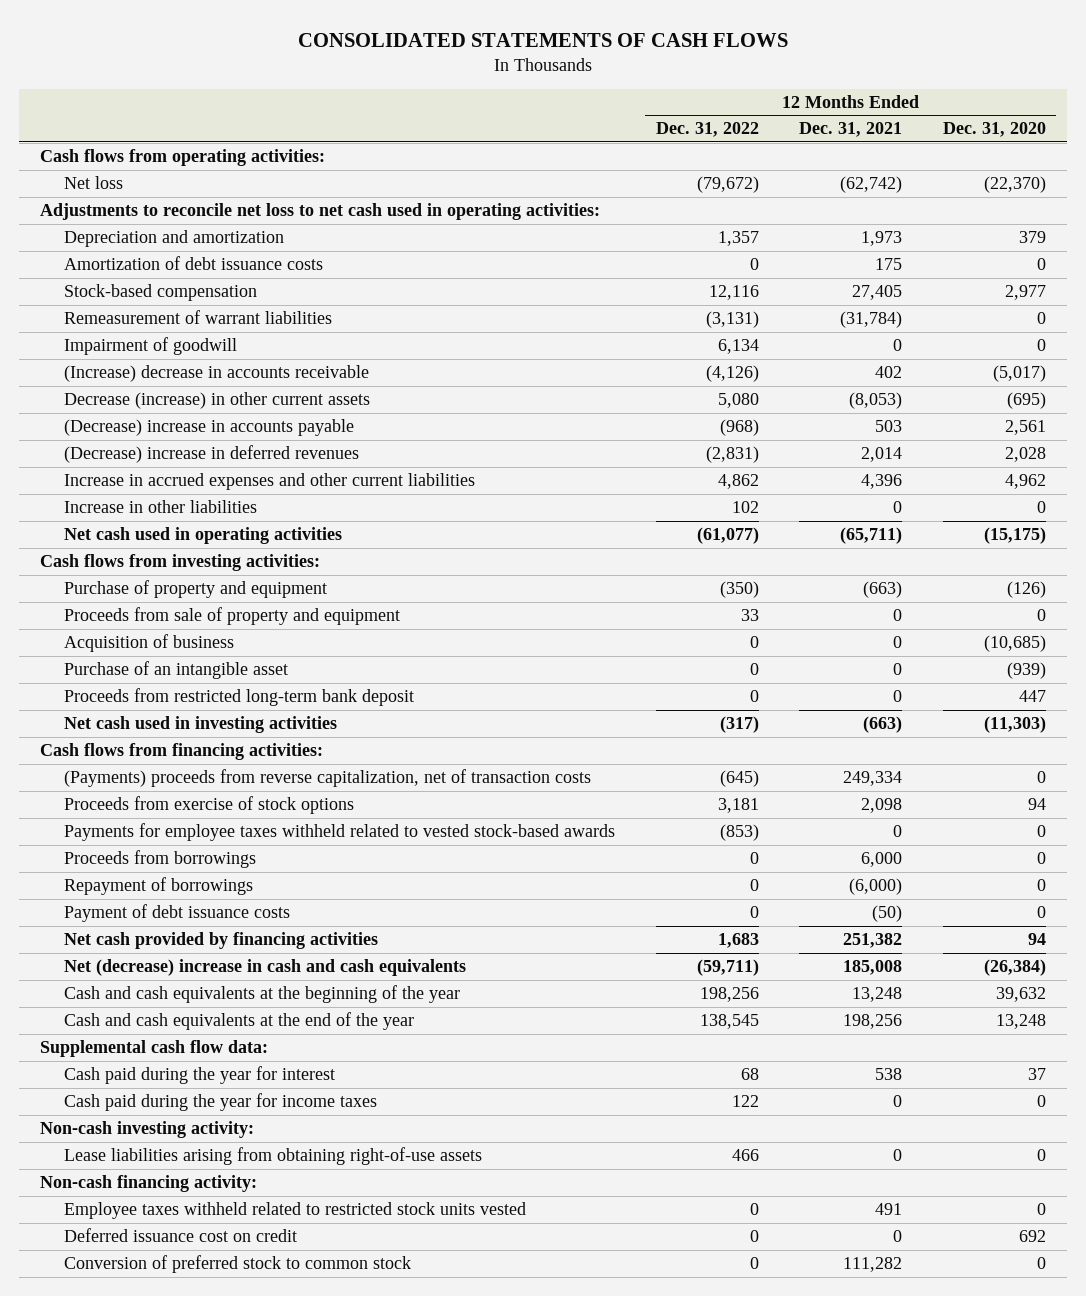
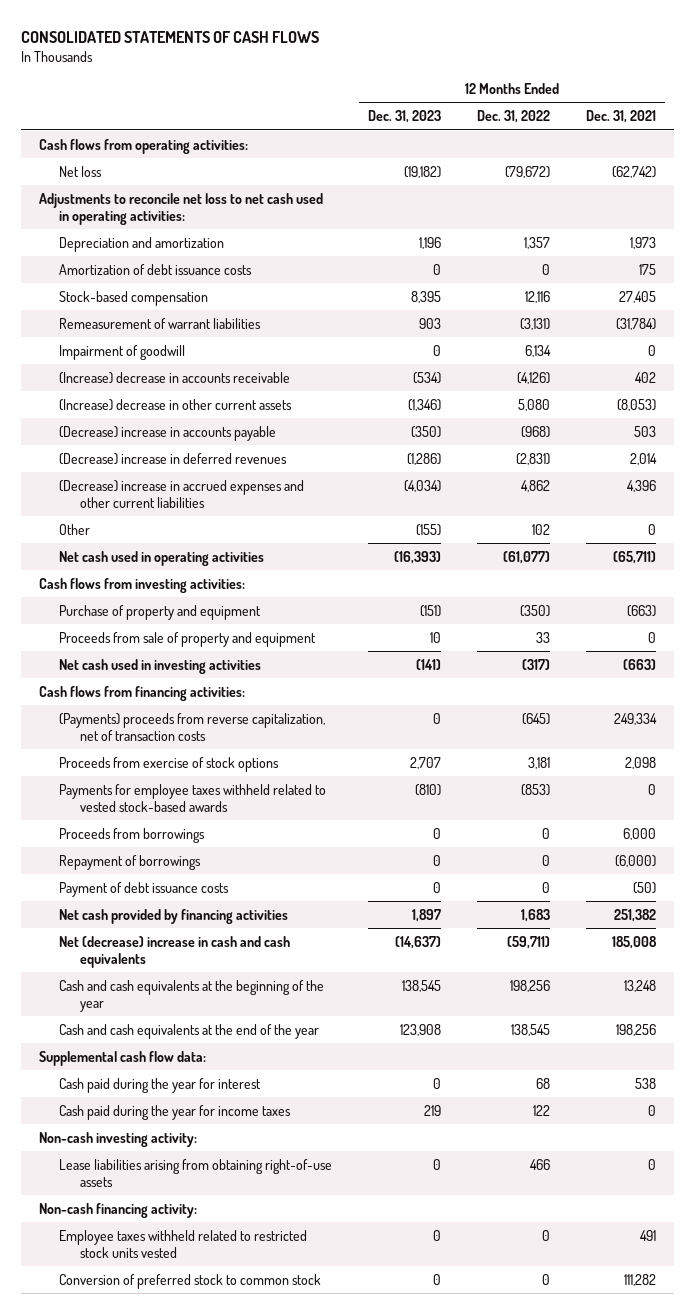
[943,122,1047,138] Dec. 31, 2020 -> none
none -> [368,110,442,124] Dec. 31, 2023
[63,392,370,410] Decrease (increase) in other current assets -> [59,398,293,411] (Increase) decrease in other current assets
[63,473,475,491] Increase in accrued expenses and other current liabilities -> [59,479,305,508] (Decrease) increase in accrued expenses and other current liabilities
[63,500,257,514] Increase in other liabilities -> [59,523,91,535] Other
[63,634,234,653] Acquisition of business -> none
[63,661,288,680] Purchase of an intangible asset -> none
[63,688,414,707] Proceeds from restricted long-term bank deposit -> none
[63,1228,297,1243] Deferred issuance cost on credit -> none

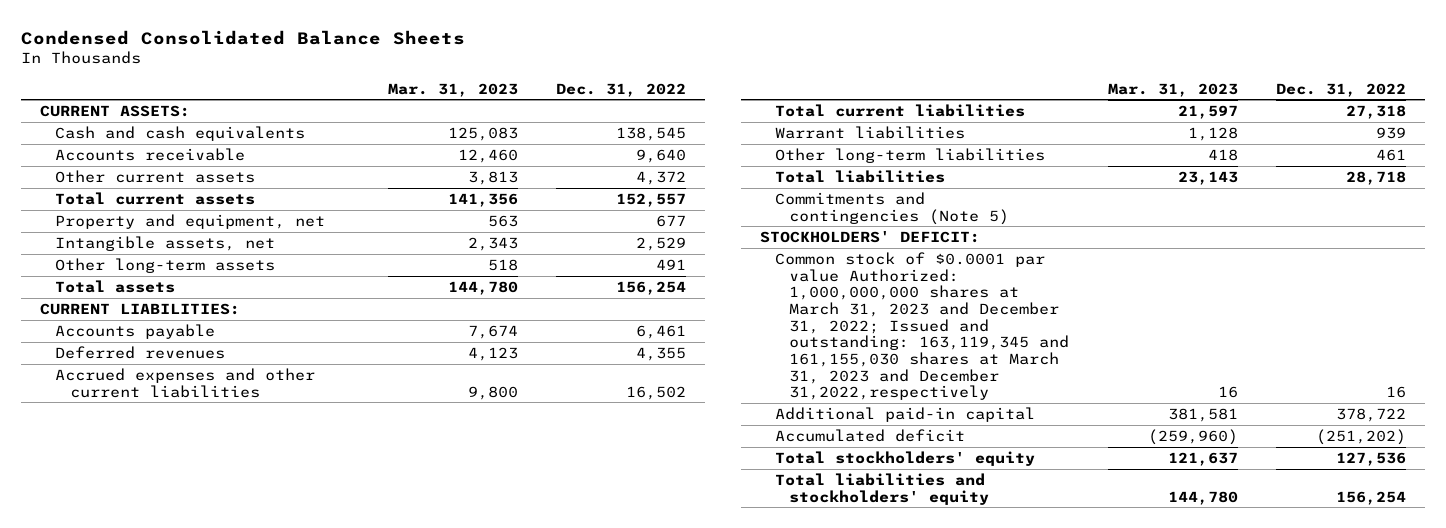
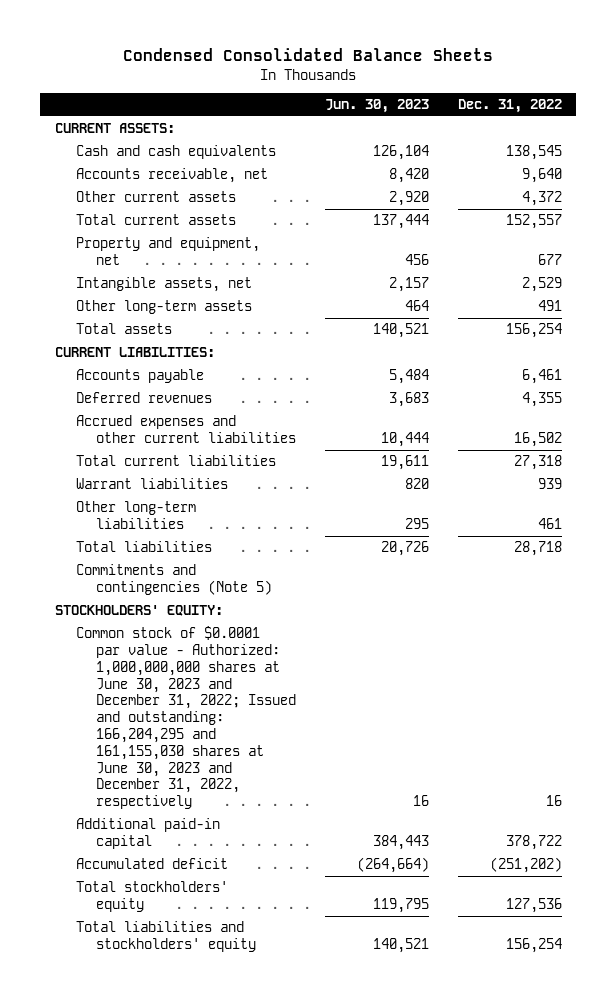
[387,82,518,97] Mar. 31, 2023 -> none
none -> [325,99,430,114] Jun. 30, 2023
[55,147,246,161] Accounts receivable -> [75,168,268,184] Accounts receivable, net
[760,230,981,243] STOCKHOLDERS' DEFICIT: -> [54,605,223,617] STOCKHOLDERS' EQUITY:
[774,251,1070,401] Common stock of $0.0001 par value Authorized: 1,000,000,000 shares at March 31, 2023 and December 31, 2022; Issued and outstanding: 163,119,345 and 161,155,030 shares at March 31, 2023 and December 31,2022,respectively -> [75,626,297,810] Common stock of $0.0001 par value - Authorized: 1,000,000,000 shares at June 30, 2023 and December 31, 2022; Issued and outstanding: 166,204,295 and 161,155,030 shares at June 30, 2023 and December 31, 2022, respectively

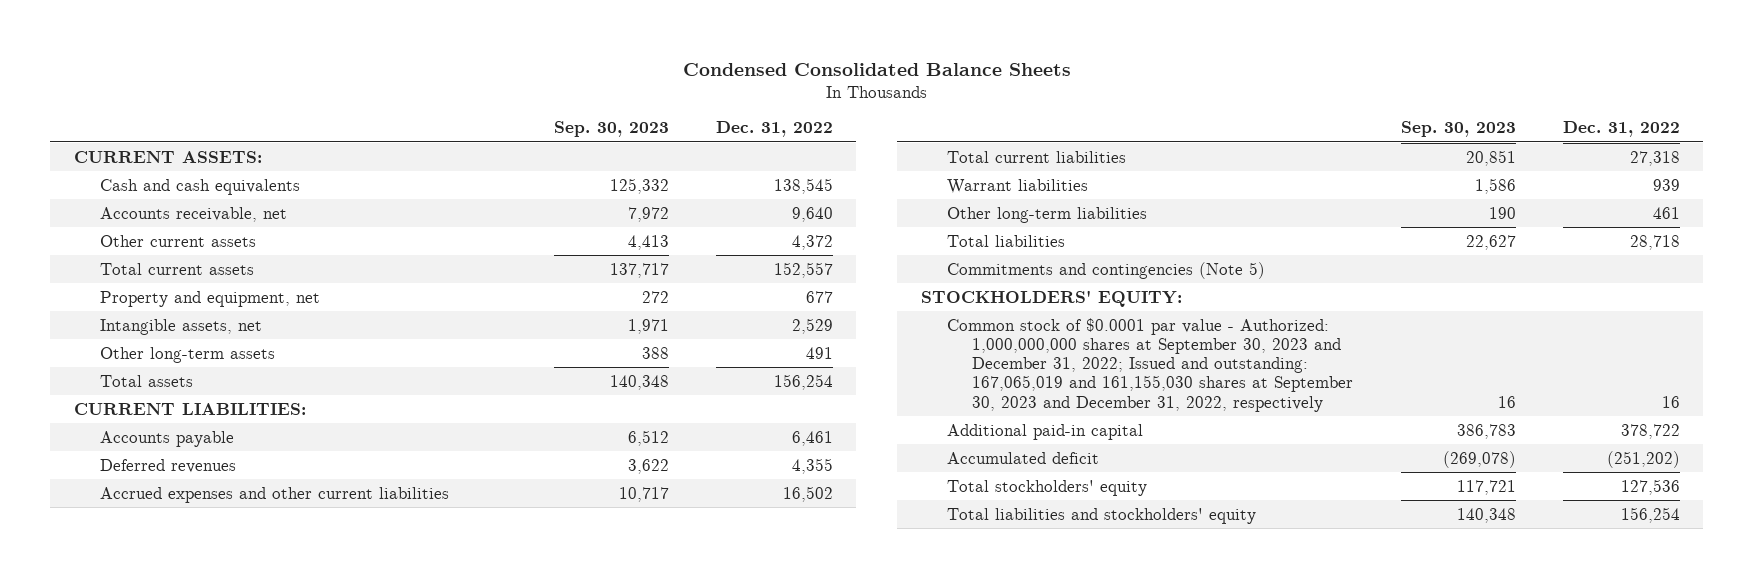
[325,99,430,114] Jun. 30, 2023 -> none
none -> [553,121,669,138] Sep. 30, 2023
[75,626,297,810] Common stock of $0.0001 par value - Authorized: 1,000,000,000 shares at June 30, 2023 and December 31, 2022; Issued and outstanding: 166,204,295 and 161,155,030 shares at June 30, 2023 and December 31, 2022, respectively -> [946,317,1354,412] Common stock of $0.0001 par value - Authorized: 1,000,000,000 shares at September 30, 2023 and December 31, 2022; Issued and outstanding: 167,065,019 and 161,155,030 shares at September 30, 2023 and December 31, 2022, respectively

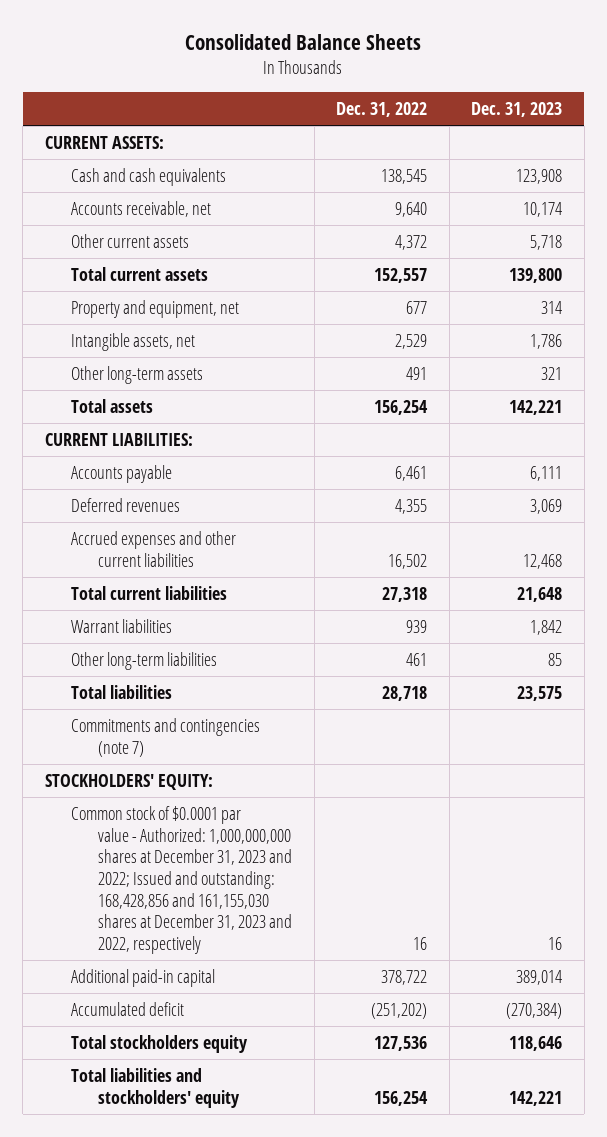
[682,62,1071,76] Condensed Consolidated Balance Sheets -> [185,34,422,51] Consolidated Balance Sheets
[553,121,669,138] Sep. 30, 2023 -> none
none -> [471,102,563,118] Dec. 31, 2023
[946,261,1265,279] Commitments and contingencies (Note 5) -> [71,717,261,757] Commitments and contingencies (note 7)
[946,317,1354,412] Common stock of $0.0001 par value - Authorized: 1,000,000,000 shares at September 30, 2023 and December 31, 2022; Issued and outstanding: 167,065,019 and 161,155,030 shares at September 30, 2023 and December 31, 2022, respectively -> [71,805,293,954] Common stock of $0.0001 par value - Authorized: 1,000,000,000 shares at December 31, 2023 and 2022; Issued and outstanding: 168,428,856 and 161,155,030 shares at December 31, 2023 and 2022, respectively
[946,479,1147,496] Total stockholders' equity -> [71,1034,249,1053] Total stockholders equity

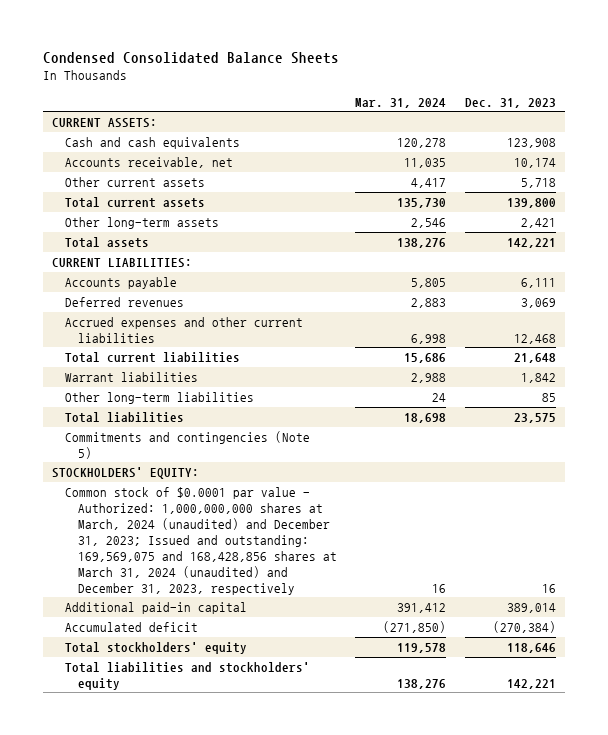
[185,34,422,51] Consolidated Balance Sheets -> [42,52,339,65] Condensed Consolidated Balance Sheets
[336,102,428,118] Dec. 31, 2022 -> none
none -> [355,97,447,108] Mar. 31, 2024
[71,299,240,318] Property and equipment, net -> none
[71,332,196,351] Intangible assets, net -> none
[541,366,563,380] 321 -> [520,217,556,228] 2,421
[71,717,261,757] Commitments and contingencies (note 7) -> [64,430,310,459] Commitments and contingencies (Note 5)
[71,805,293,954] Common stock of $0.0001 par value - Authorized: 1,000,000,000 shares at December 31, 2023 and 2022; Issued and outstanding: 168,428,856 and 161,155,030 shares at December 31, 2023 and 2022, respectively -> [64,486,337,595] Common stock of $0.0001 par value - Authorized: 1,000,000,000 shares at March, 2024 (unaudited) and December 31, 2023; Issued and outstanding: 169,569,075 and 168,428,856 shares at March 31, 2024 (unaudited) and December 31, 2023, respectively
[71,1034,249,1053] Total stockholders equity -> [64,641,247,654] Total stockholders' equity

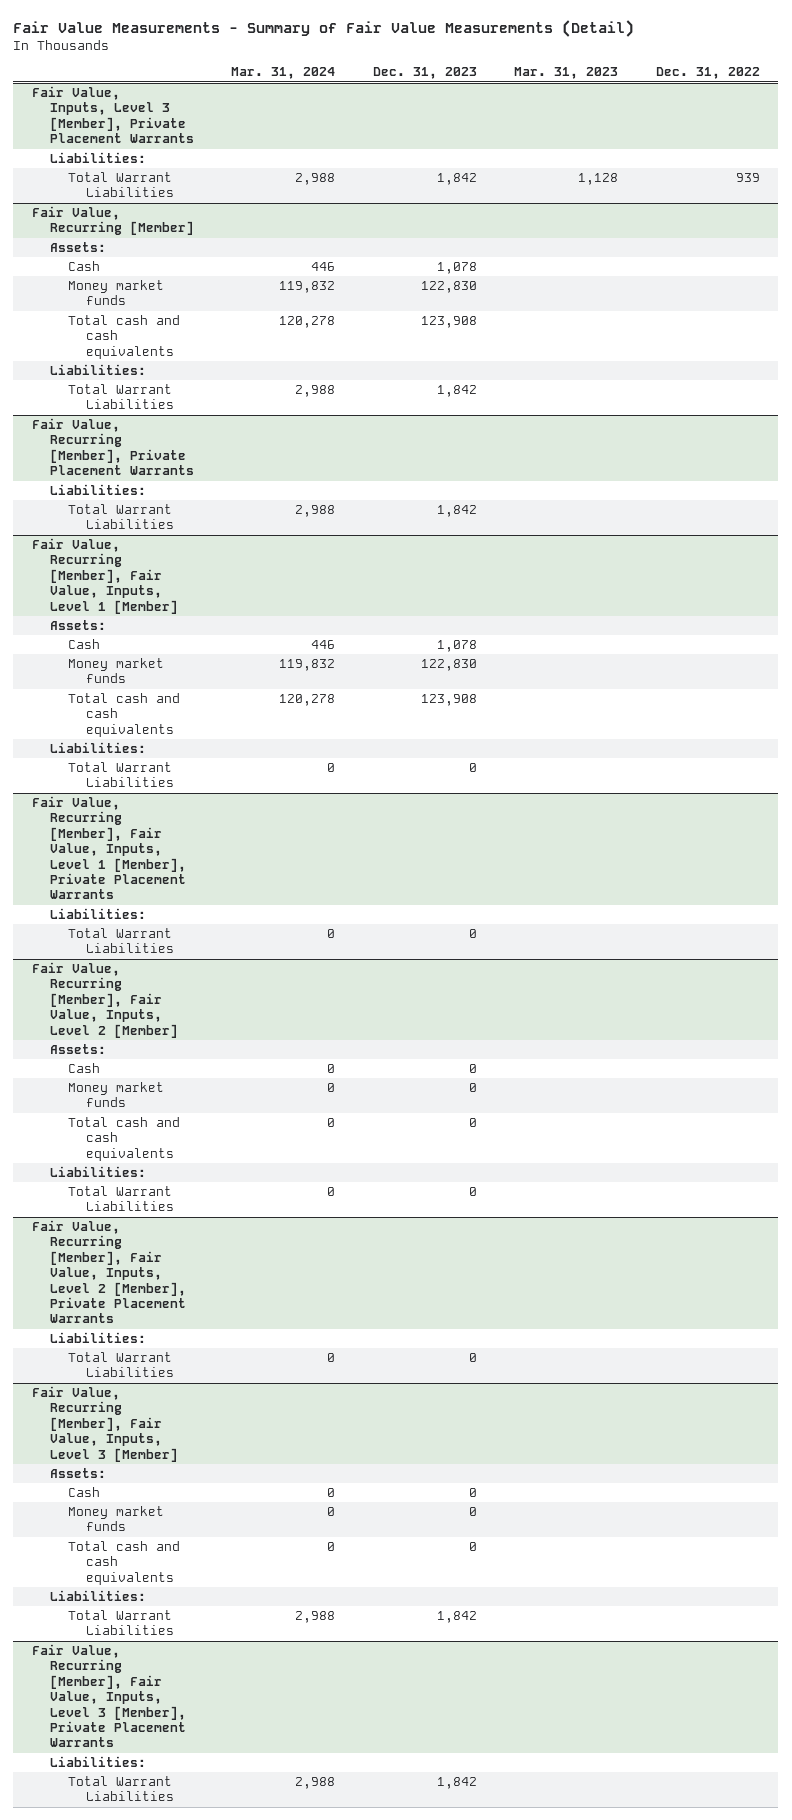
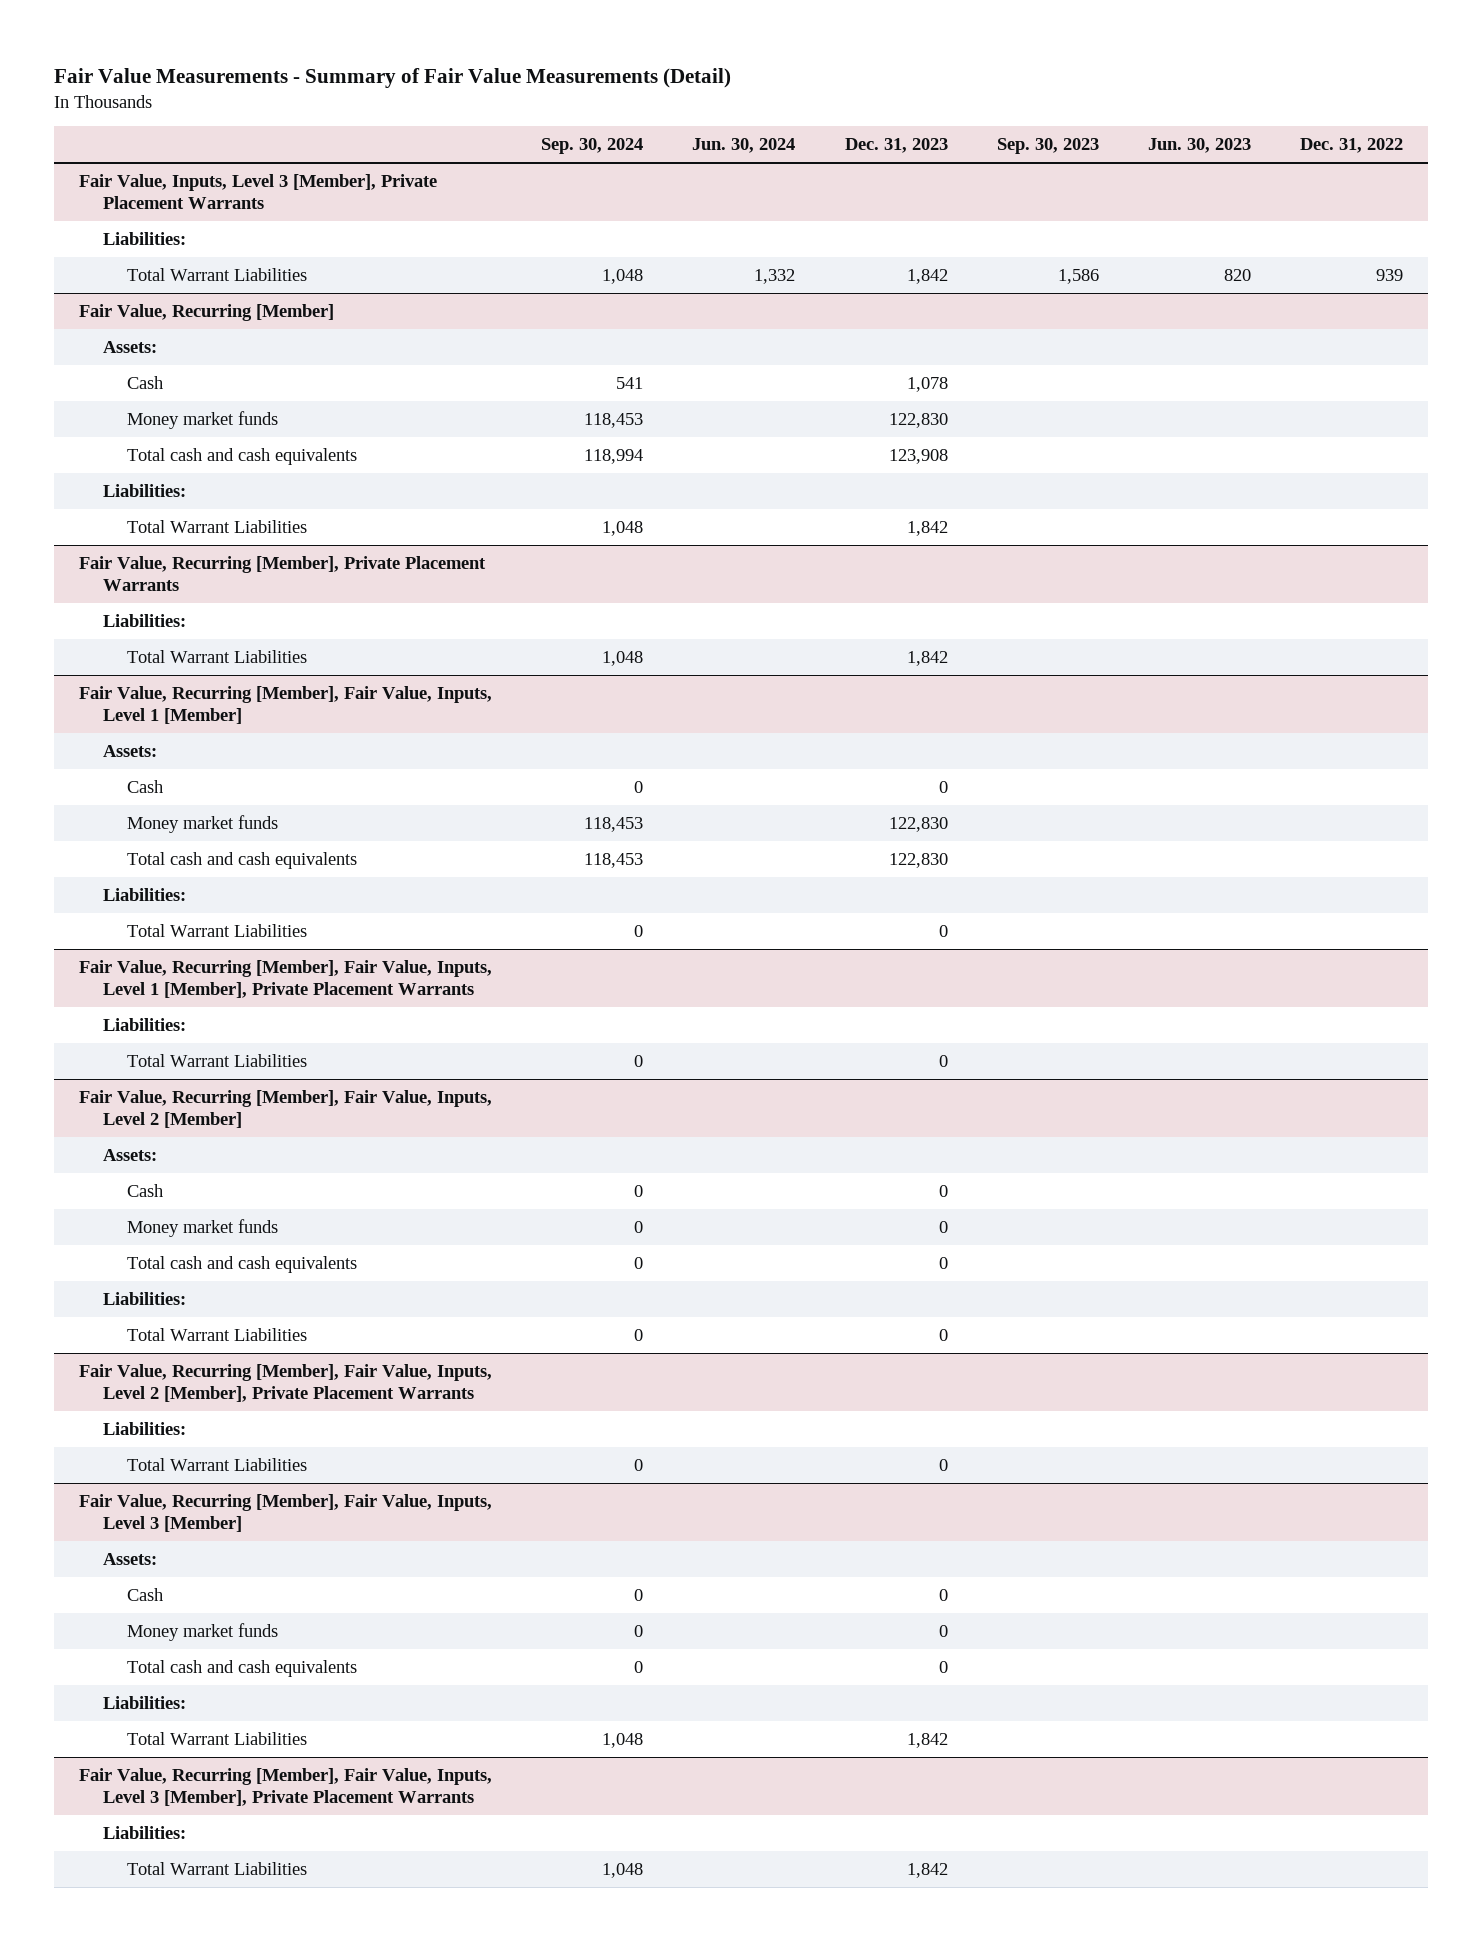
[231,67,336,80] Mar. 31, 2024 -> none
[514,67,619,80] Mar. 31, 2023 -> none
none -> [541,138,644,155] Sep. 30, 2024
none -> [692,138,796,154] Jun. 30, 2024
none -> [996,138,1099,155] Sep. 30, 2023
none -> [1148,138,1252,154] Jun. 30, 2023
[436,640,477,653] 1,078 -> [938,780,948,793] 0
[420,694,477,707] 123,908 -> [888,852,948,868] 122,830

